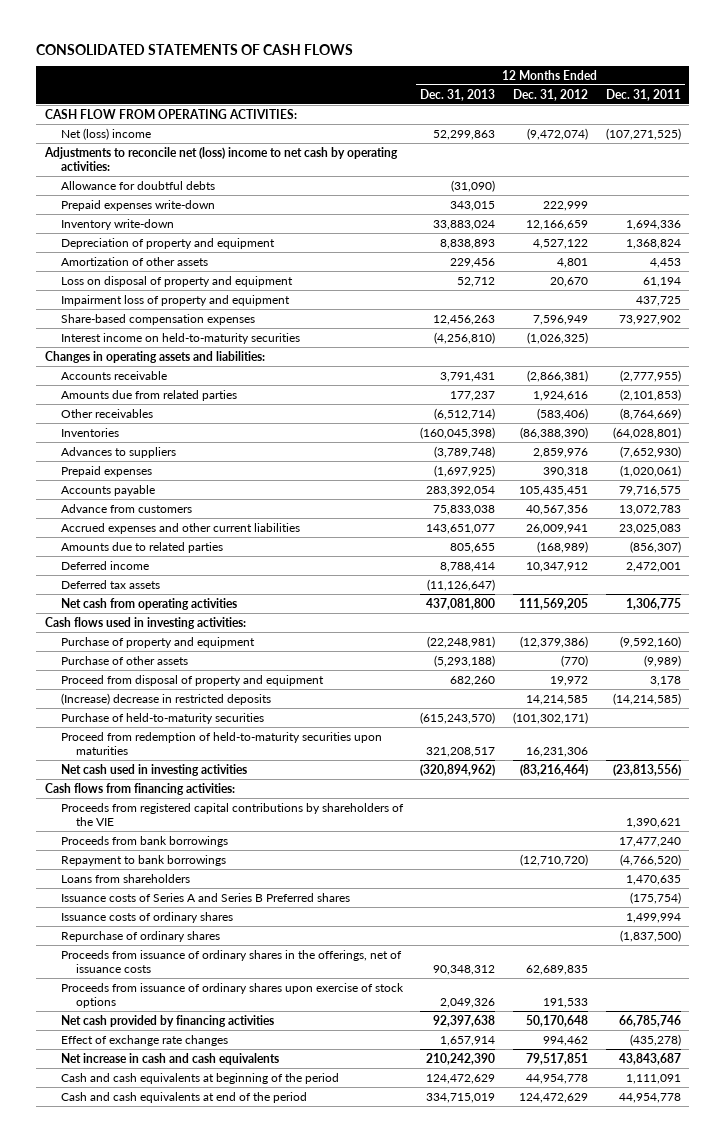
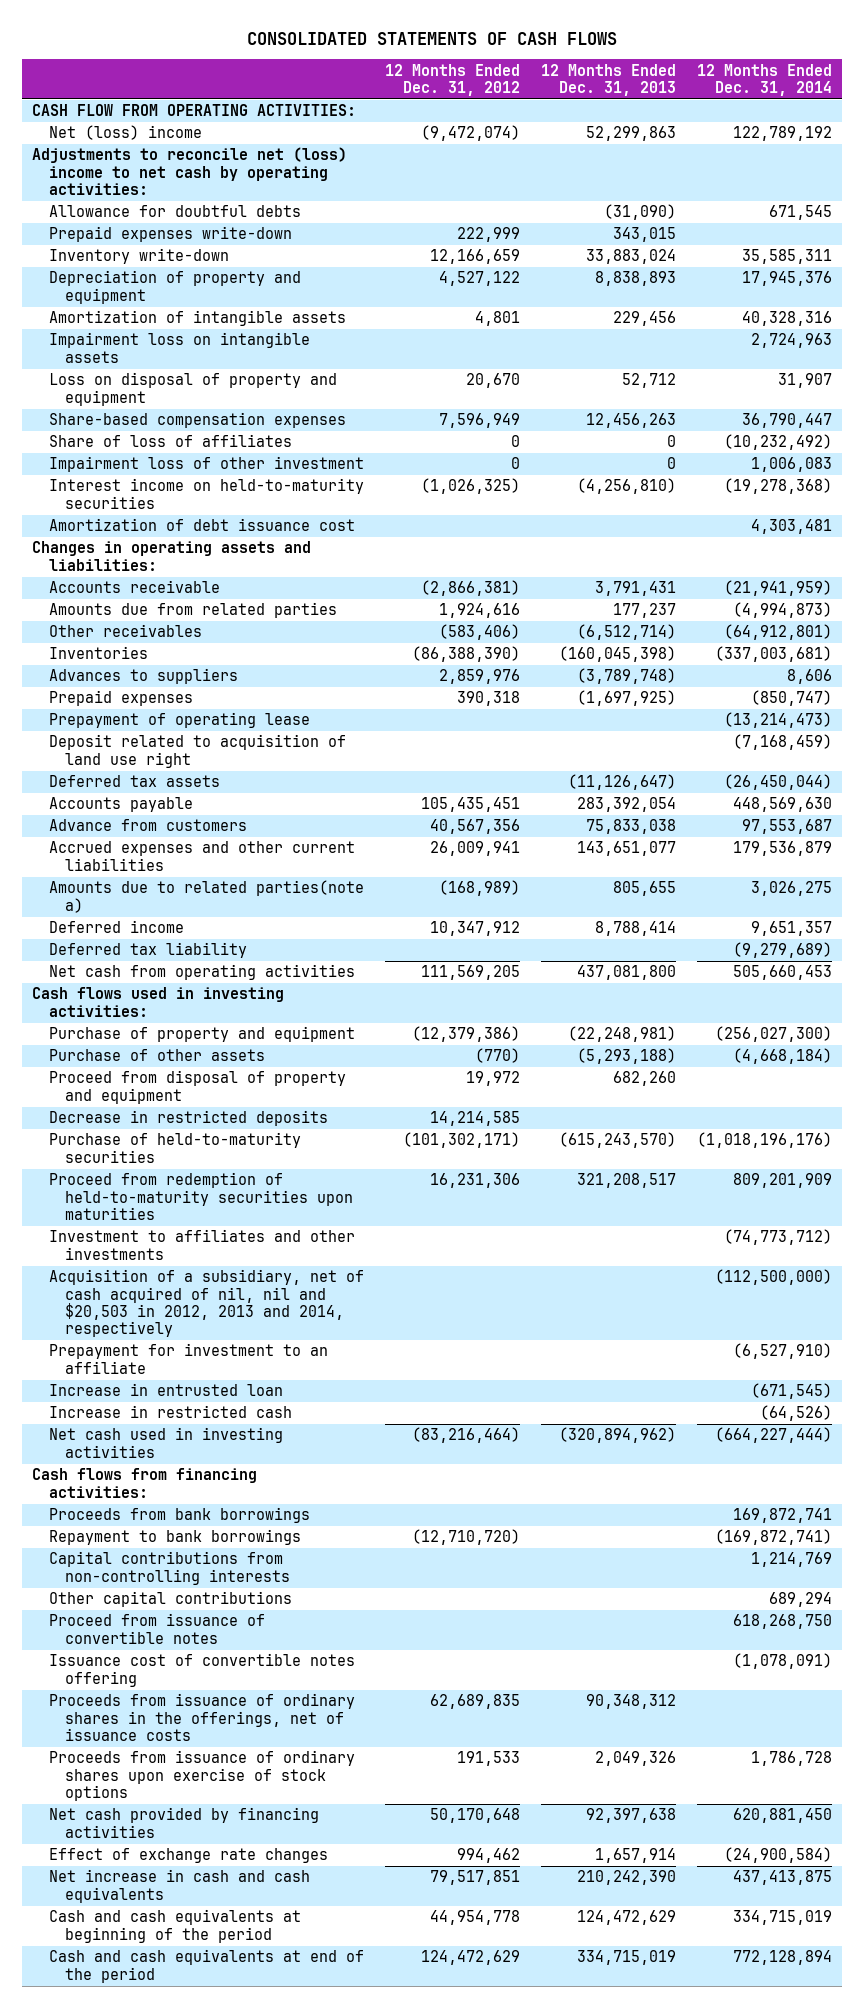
[605,88,681,101] Dec. 31, 2011 -> none
none -> [696,63,832,96] 12 Months Ended Dec. 31, 2014
[60,256,208,266] Amortization of other assets -> [48,310,346,327] Amortization of intangible assets
none -> [48,332,310,363] Impairment loss on intangible assets
[60,294,290,306] Impairment loss of property and equipment -> none
none -> [48,434,292,448] Share of loss of affiliates
none -> [48,456,364,473] Impairment loss of other investment
none -> [48,518,355,532] Amortization of debt issuance cost
none -> [48,712,310,729] Prepayment of operating lease
none -> [48,734,346,768] Deposit related to acquisition of land use right
[60,579,160,589] Deferred tax assets -> [48,775,220,788] Deferred tax assets
[60,541,223,553] Amounts due to related parties -> [48,880,364,913] Amounts due to related parties(note a)
none -> [48,942,247,959] Deferred tax liability
[60,692,271,705] (Increase) decrease in restricted deposits -> [48,1110,328,1127] Decrease in restricted deposits
none -> [48,1229,355,1260] Investment to affiliates and other investments
none -> [48,1269,364,1338] Acquisition of a subsidiary, net of cash acquired of nil, nil and $20,503 in 2012, 2013 and 2014, respectively
none -> [48,1343,328,1374] Prepayment for investment to an affiliate
none -> [48,1383,283,1397] Increase in entrusted loan
none -> [48,1405,292,1419] Increase in restricted cash
[60,802,404,826] Proceeds from registered capital contributions by shareholders of the VIE -> none
[60,873,190,883] Loans from shareholders -> none
[60,892,350,902] Issuance costs of Series A and Series B Preferred shares -> none
[60,911,233,923] Issuance costs of ordinary shares -> none
[60,930,220,942] Repurchase of ordinary shares -> none
none -> [48,1551,291,1585] Capital contributions from non-controlling interests
none -> [48,1591,292,1608] Other capital contributions
none -> [48,1613,265,1644] Proceed from issuance of convertible notes
none -> [48,1653,355,1687] Issuance cost of convertible notes offering

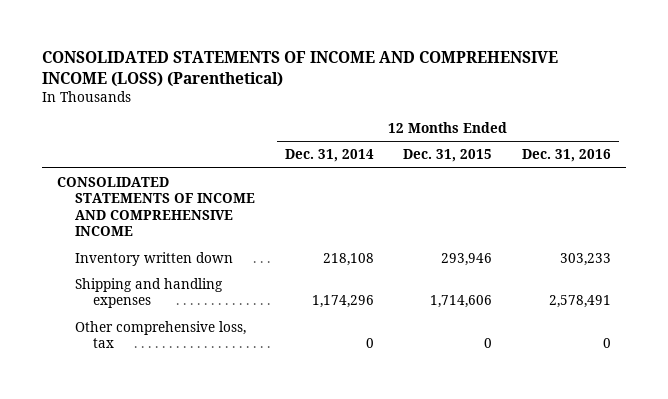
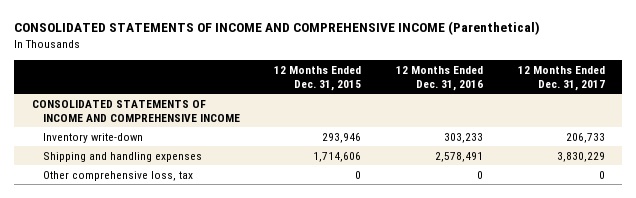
[42,50,559,87] CONSOLIDATED STATEMENTS OF INCOME AND COMPREHENSIVE INCOME (LOSS) (Parenthetical) -> [14,21,541,36] CONSOLIDATED STATEMENTS OF INCOME AND COMPREHENSIVE INCOME (Parenthetical)
[284,149,374,163] Dec. 31, 2014 -> none
none -> [517,65,605,91] 12 Months Ended Dec. 31, 2017
[74,251,233,266] Inventory written down -> [42,132,143,143] Inventory write-down

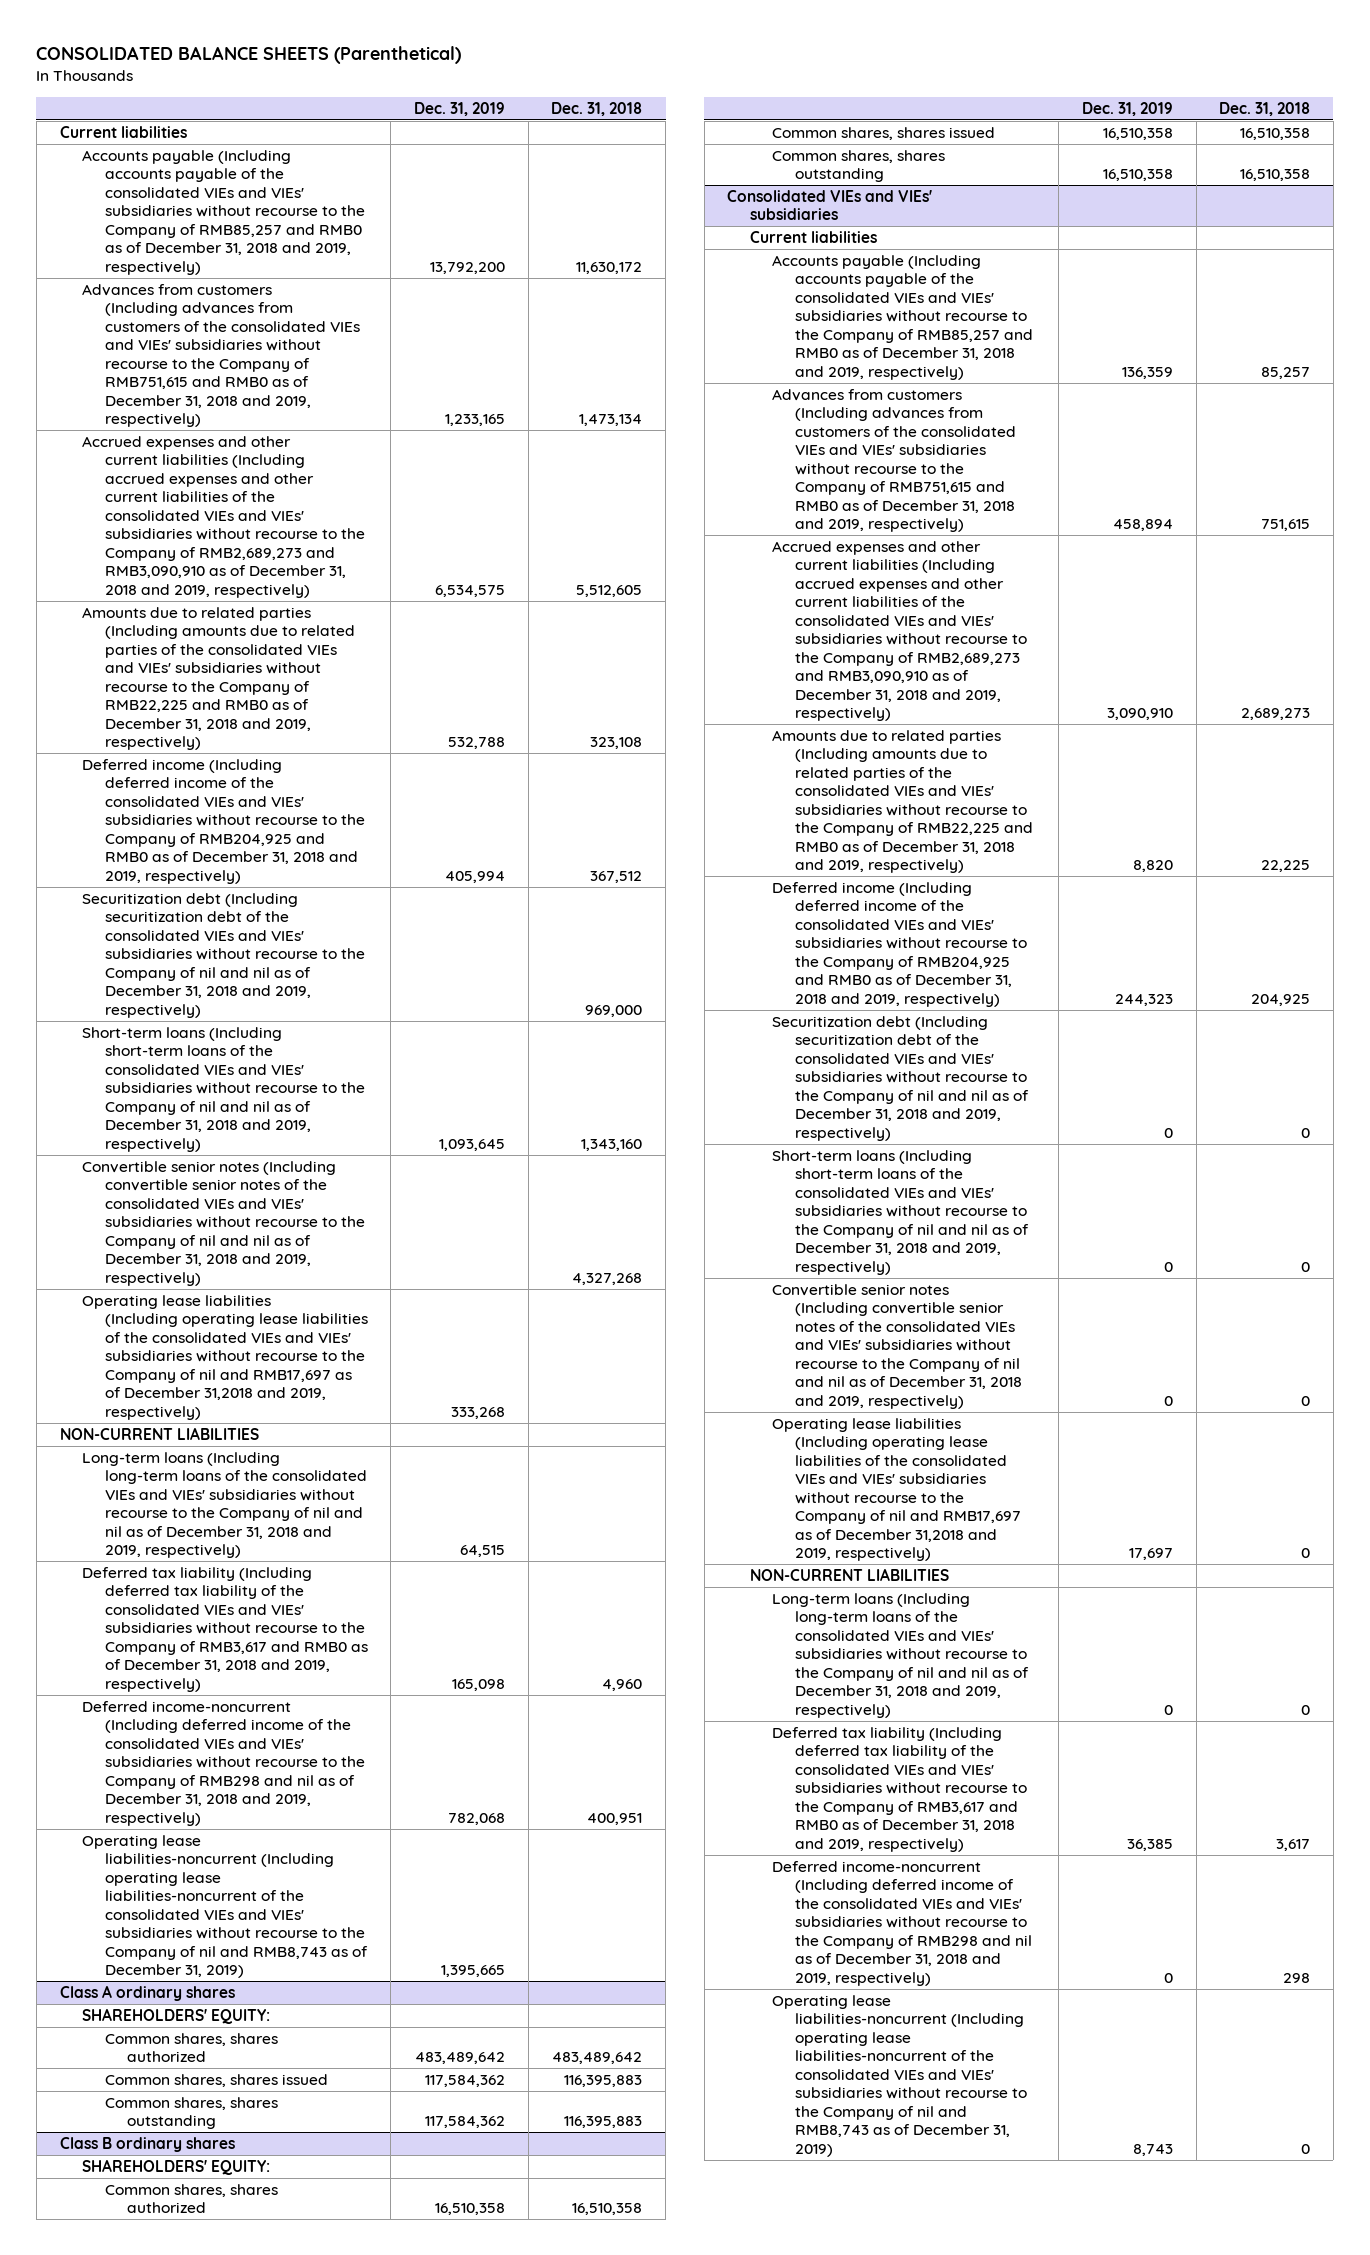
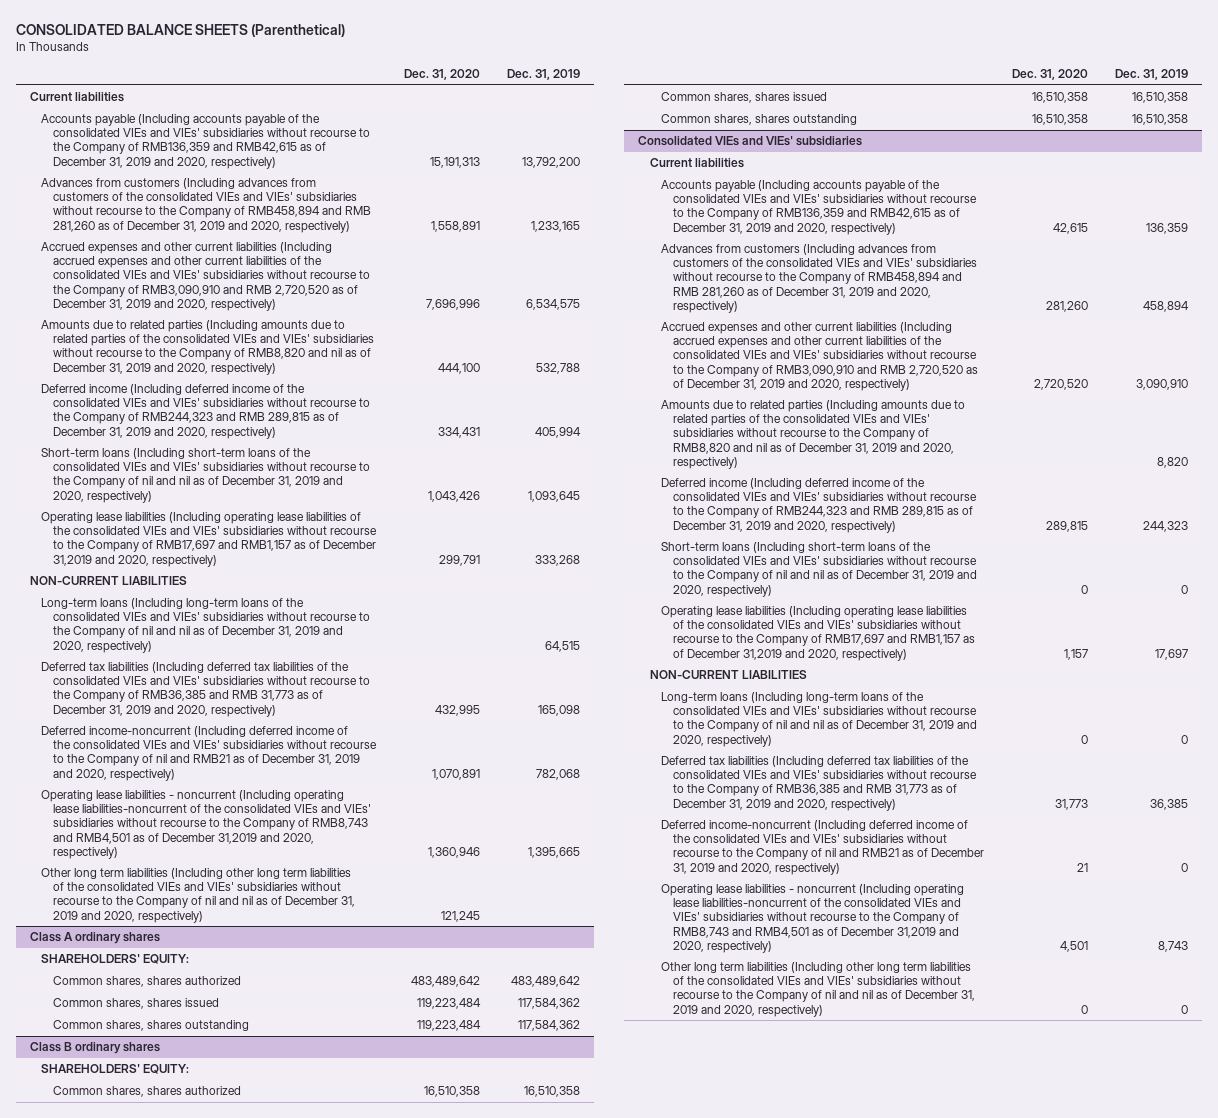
[551,101,643,116] Dec. 31, 2018 -> none
none -> [403,69,480,81] Dec. 31, 2020
[82,892,365,1018] Securitization debt (Including securitization debt of the consolidated VIEs and VIEs' subsidiaries without recourse to the Company of nil and nil as of December 31, 2018 and 2019, respectively) -> none
[82,1160,365,1286] Convertible senior notes (Including convertible senior notes of the consolidated VIEs and VIEs' subsidiaries without recourse to the Company of nil and nil as of December 31, 2018 and 2019, respectively) -> none
[82,149,365,275] Accounts payable (Including accounts payable of the consolidated VIEs and VIEs' subsidiaries without recourse to the Company of RMB85,257 and RMB0 as of December 31, 2018 and 2019, respectively) -> [41,114,371,169] Accounts payable (Including accounts payable of the consolidated VIEs and VIEs' subsidiaries without recourse to the Company of RMB136,359 and RMB42,615 as of December 31, 2019 and 2020, respectively)
[82,283,360,428] Advances from customers (Including advances from customers of the consolidated VIEs and VIEs' subsidiaries without recourse to the Company of RMB751,615 and RMB0 as of December 31, 2018 and 2019, respectively) -> [41,178,372,233] Advances from customers (Including advances from customers of the consolidated VIEs and VIEs' subsidiaries without recourse to the Company of RMB458,894 and RMB 281,260 as of December 31, 2019 and 2020, respectively)
[82,435,365,598] Accrued expenses and other current liabilities (Including accrued expenses and other current liabilities of the consolidated VIEs and VIEs' subsidiaries without recourse to the Company of RMB2,689,273 and RMB3,090,910 as of December 31, 2018 and 2019, respectively) -> [41,242,371,311] Accrued expenses and other current liabilities (Including accrued expenses and other current liabilities of the consolidated VIEs and VIEs' subsidiaries without recourse to the Company of RMB3,090,910 and RMB 2,720,520 as of December 31, 2019 and 2020, respectively)
[82,606,355,751] Amounts due to related parties (Including amounts due to related parties of the consolidated VIEs and VIEs' subsidiaries without recourse to the Company of RMB22,225 and RMB0 as of December 31, 2018 and 2019, respectively) -> [41,320,375,375] Amounts due to related parties (Including amounts due to related parties of the consolidated VIEs and VIEs' subsidiaries without recourse to the Company of RMB8,820 and nil as of December 31, 2019 and 2020, respectively)
[82,758,365,884] Deferred income (Including deferred income of the consolidated VIEs and VIEs' subsidiaries without recourse to the Company of RMB204,925 and RMB0 as of December 31, 2018 and 2019, respectively) -> [41,384,371,439] Deferred income (Including deferred income of the consolidated VIEs and VIEs' subsidiaries without recourse to the Company of RMB244,323 and RMB 289,815 as of December 31, 2019 and 2020, respectively)
[82,1026,365,1152] Short-term loans (Including short-term loans of the consolidated VIEs and VIEs' subsidiaries without recourse to the Company of nil and nil as of December 31, 2018 and 2019, respectively) -> [41,448,371,503] Short-term loans (Including short-term loans of the consolidated VIEs and VIEs' subsidiaries without recourse to the Company of nil and nil as of December 31, 2019 and 2020, respectively)
[82,1294,368,1420] Operating lease liabilities (Including operating lease liabilities of the consolidated VIEs and VIEs' subsidiaries without recourse to the Company of nil and RMB17,697 as of December 31,2018 and 2019, respectively) -> [41,512,378,567] Operating lease liabilities (Including operating lease liabilities of the consolidated VIEs and VIEs' subsidiaries without recourse to the Company of RMB17,697 and RMB1,157 as of December 31,2019 and 2020, respectively)
[82,1451,367,1559] Long-term loans (Including long-term loans of the consolidated VIEs and VIEs' subsidiaries without recourse to the Company of nil and nil as of December 31, 2018 and 2019, respectively) -> [41,598,371,653] Long-term loans (Including long-term loans of the consolidated VIEs and VIEs' subsidiaries without recourse to the Company of nil and nil as of December 31, 2019 and 2020, respectively)
[82,1566,368,1692] Deferred tax liability (Including deferred tax liability of the consolidated VIEs and VIEs' subsidiaries without recourse to the Company of RMB3,617 and RMB0 as of December 31, 2018 and 2019, respectively) -> [41,662,371,717] Deferred tax liabilities (Including deferred tax liabilities of the consolidated VIEs and VIEs' subsidiaries without recourse to the Company of RMB36,385 and RMB 31,773 as of December 31, 2019 and 2020, respectively)
[82,1700,365,1826] Deferred income-noncurrent (Including deferred income of the consolidated VIEs and VIEs' subsidiaries without recourse to the Company of RMB298 and nil as of December 31, 2018 and 2019, respectively) -> [41,726,378,781] Deferred income-noncurrent (Including deferred income of the consolidated VIEs and VIEs' subsidiaries without recourse to the Company of nil and RMB21 as of December 31, 2019 and 2020, respectively)
[82,1834,368,1979] Operating lease liabilities-noncurrent (Including operating lease liabilities-noncurrent of the consolidated VIEs and VIEs' subsidiaries without recourse to the Company of nil and RMB8,743 as of December 31, 2019) -> [41,790,372,859] Operating lease liabilities - noncurrent (Including operating lease liabilities-noncurrent of the consolidated VIEs and VIEs' subsidiaries without recourse to the Company of RMB8,743 and RMB4,501 as of December 31,2019 and 2020, respectively)
none -> [41,868,356,923] Other long term liabilities (Including other long term liabilities of the consolidated VIEs and VIEs' subsidiaries without recourse to the Company of nil and nil as of December 31, 2019 and 2020, respectively)
[772,1015,1029,1141] Securitization debt (Including securitization debt of the consolidated VIEs and VIEs' subsidiaries without recourse to the Company of nil and nil as of December 31, 2018 and 2019, respectively) -> none
[772,1283,1022,1409] Convertible senior notes (Including convertible senior notes of the consolidated VIEs and VIEs' subsidiaries without recourse to the Company of nil and nil as of December 31, 2018 and 2019, respectively) -> none
[772,254,1033,380] Accounts payable (Including accounts payable of the consolidated VIEs and VIEs' subsidiaries without recourse to the Company of RMB85,257 and RMB0 as of December 31, 2018 and 2019, respectively) -> [661,180,977,235] Accounts payable (Including accounts payable of the consolidated VIEs and VIEs' subsidiaries without recourse to the Company of RMB136,359 and RMB42,615 as of December 31, 2019 and 2020, respectively)
[772,388,1016,533] Advances from customers (Including advances from customers of the consolidated VIEs and VIEs' subsidiaries without recourse to the Company of RMB751,615 and RMB0 as of December 31, 2018 and 2019, respectively) -> [661,244,977,313] Advances from customers (Including advances from customers of the consolidated VIEs and VIEs' subsidiaries without recourse to the Company of RMB458,894 and RMB 281,260 as of December 31, 2019 and 2020, respectively)
[772,540,1027,722] Accrued expenses and other current liabilities (Including accrued expenses and other current liabilities of the consolidated VIEs and VIEs' subsidiaries without recourse to the Company of RMB2,689,273 and RMB3,090,910 as of December 31, 2018 and 2019, respectively) -> [661,322,978,391] Accrued expenses and other current liabilities (Including accrued expenses and other current liabilities of the consolidated VIEs and VIEs' subsidiaries without recourse to the Company of RMB3,090,910 and RMB 2,720,520 as of December 31, 2019 and 2020, respectively)
[772,729,1033,874] Amounts due to related parties (Including amounts due to related parties of the consolidated VIEs and VIEs' subsidiaries without recourse to the Company of RMB22,225 and RMB0 as of December 31, 2018 and 2019, respectively) -> [661,400,966,469] Amounts due to related parties (Including amounts due to related parties of the consolidated VIEs and VIEs' subsidiaries without recourse to the Company of RMB8,820 and nil as of December 31, 2019 and 2020, respectively)
[772,881,1027,1007] Deferred income (Including deferred income of the consolidated VIEs and VIEs' subsidiaries without recourse to the Company of RMB204,925 and RMB0 as of December 31, 2018 and 2019, respectively) -> [661,478,977,533] Deferred income (Including deferred income of the consolidated VIEs and VIEs' subsidiaries without recourse to the Company of RMB244,323 and RMB 289,815 as of December 31, 2019 and 2020, respectively)
[772,1149,1029,1275] Short-term loans (Including short-term loans of the consolidated VIEs and VIEs' subsidiaries without recourse to the Company of nil and nil as of December 31, 2018 and 2019, respectively) -> [661,542,977,597] Short-term loans (Including short-term loans of the consolidated VIEs and VIEs' subsidiaries without recourse to the Company of nil and nil as of December 31, 2019 and 2020, respectively)
[772,1417,1021,1562] Operating lease liabilities (Including operating lease liabilities of the consolidated VIEs and VIEs' subsidiaries without recourse to the Company of nil and RMB17,697 as of December 31,2018 and 2019, respectively) -> [661,606,975,661] Operating lease liabilities (Including operating lease liabilities of the consolidated VIEs and VIEs' subsidiaries without recourse to the Company of RMB17,697 and RMB1,157 as of December 31,2019 and 2020, respectively)
[772,1592,1029,1718] Long-term loans (Including long-term loans of the consolidated VIEs and VIEs' subsidiaries without recourse to the Company of nil and nil as of December 31, 2018 and 2019, respectively) -> [661,692,977,747] Long-term loans (Including long-term loans of the consolidated VIEs and VIEs' subsidiaries without recourse to the Company of nil and nil as of December 31, 2019 and 2020, respectively)
[772,1726,1027,1852] Deferred tax liability (Including deferred tax liability of the consolidated VIEs and VIEs' subsidiaries without recourse to the Company of RMB3,617 and RMB0 as of December 31, 2018 and 2019, respectively) -> [661,756,977,811] Deferred tax liabilities (Including deferred tax liabilities of the consolidated VIEs and VIEs' subsidiaries without recourse to the Company of RMB36,385 and RMB 31,773 as of December 31, 2019 and 2020, respectively)
[772,1860,1032,1986] Deferred income-noncurrent (Including deferred income of the consolidated VIEs and VIEs' subsidiaries without recourse to the Company of RMB298 and nil as of December 31, 2018 and 2019, respectively) -> [661,820,984,875] Deferred income-noncurrent (Including deferred income of the consolidated VIEs and VIEs' subsidiaries without recourse to the Company of nil and RMB21 as of December 31, 2019 and 2020, respectively)
[772,1994,1027,2157] Operating lease liabilities-noncurrent (Including operating lease liabilities-noncurrent of the consolidated VIEs and VIEs' subsidiaries without recourse to the Company of nil and RMB8,743 as of December 31, 2019) -> [661,884,965,953] Operating lease liabilities - noncurrent (Including operating lease liabilities-noncurrent of the consolidated VIEs and VIEs' subsidiaries without recourse to the Company of RMB8,743 and RMB4,501 as of December 31,2019 and 2020, respectively)
none -> [661,962,975,1017] Other long term liabilities (Including other long term liabilities of the consolidated VIEs and VIEs' subsidiaries without recourse to the Company of nil and nil as of December 31, 2019 and 2020, respectively)

